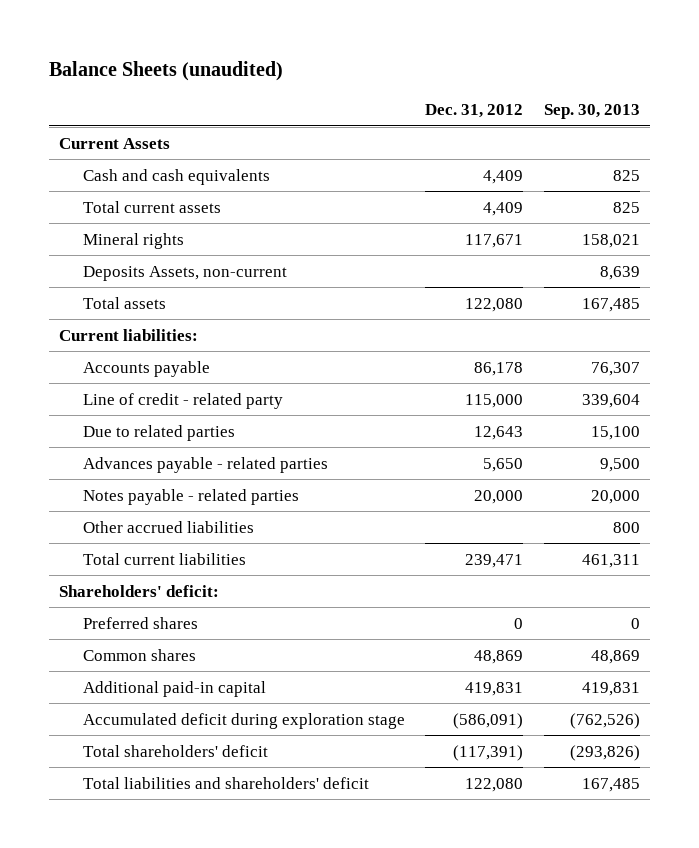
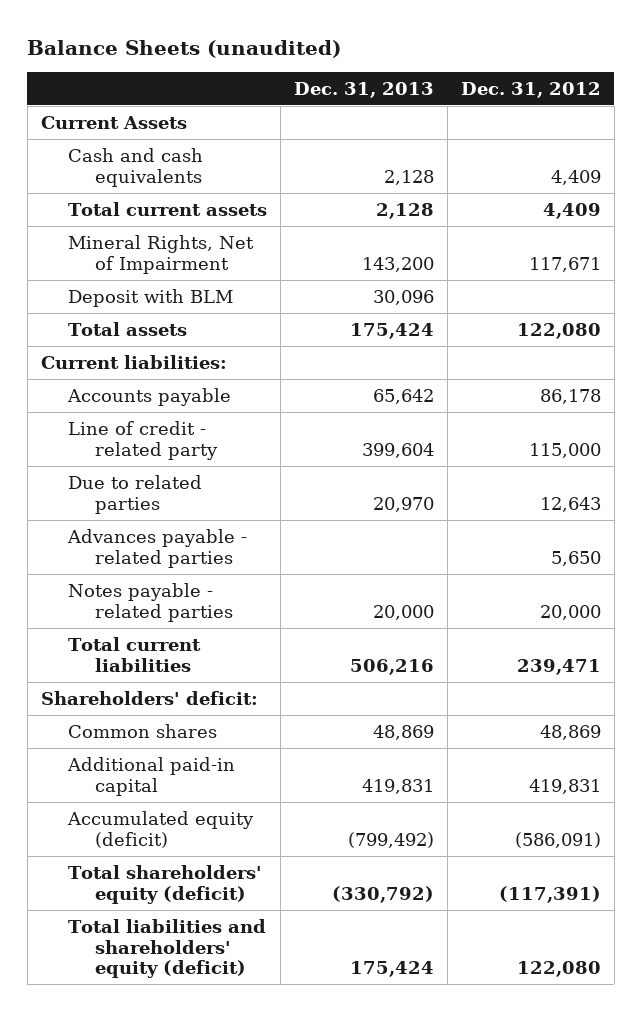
[543,103,640,119] Sep. 30, 2013 -> none
none -> [293,81,434,98] Dec. 31, 2013
[83,265,288,281] Deposits Assets, non-current -> none
[83,232,185,249] Mineral rights -> [67,234,254,274] Mineral Rights, Net of Impairment
none -> [67,288,233,307] Deposit with BLM
[83,520,255,533] Other accrued liabilities -> none
[83,616,199,629] Preferred shares -> none
[83,712,406,729] Accumulated deficit during exploration stage -> [66,810,254,848] Accumulated equity (deficit)
[83,744,269,757] Total shareholders' deficit -> [67,864,262,904] Total shareholders' equity (deficit)
[83,776,370,789] Total liabilities and shareholders' deficit -> [67,918,266,979] Total liabilities and shareholders' equity (deficit)

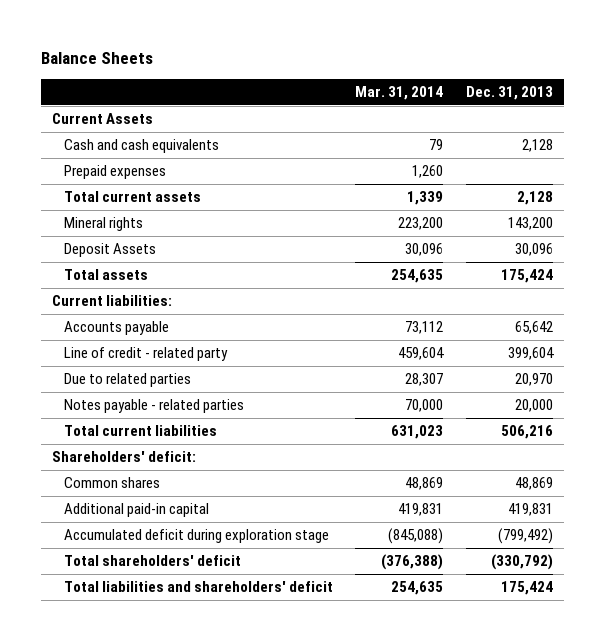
[27,39,342,58] Balance Sheets (unaudited) -> [40,51,153,64] Balance Sheets
[460,81,601,98] Dec. 31, 2012 -> none
none -> [355,85,444,100] Mar. 31, 2014
none -> [64,165,167,180] Prepaid expenses
[67,234,254,274] Mineral Rights, Net of Impairment -> [64,217,144,232] Mineral rights
[67,288,233,307] Deposit with BLM -> [64,243,157,258] Deposit Assets
[66,528,247,568] Advances payable - related parties -> none
[66,810,254,848] Accumulated equity (deficit) -> [64,529,330,544] Accumulated deficit during exploration stage
[67,864,262,904] Total shareholders' equity (deficit) -> [64,555,242,567] Total shareholders' deficit
[67,918,266,979] Total liabilities and shareholders' equity (deficit) -> [64,581,334,593] Total liabilities and shareholders' deficit

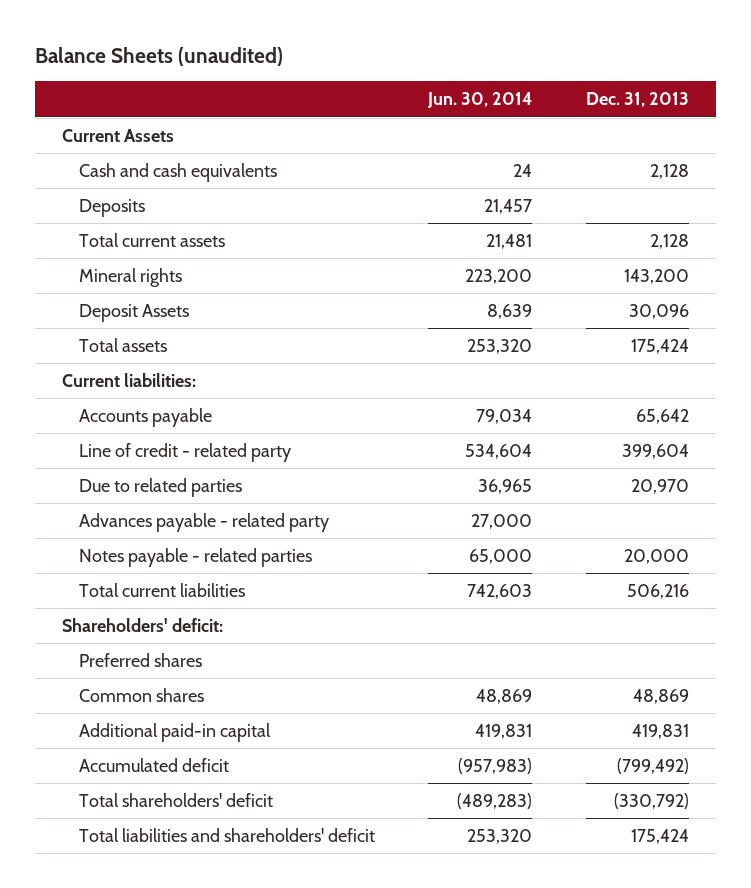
[40,51,153,64] Balance Sheets -> [34,46,283,66] Balance Sheets (unaudited)
[355,85,444,100] Mar. 31, 2014 -> none
none -> [427,92,533,109] Jun. 30, 2014
[64,165,167,180] Prepaid expenses -> none
none -> [78,199,145,218] Deposits
none -> [78,513,329,533] Advances payable - related party
none -> [78,653,202,668] Preferred shares
[64,529,330,544] Accumulated deficit during exploration stage -> [78,758,229,773] Accumulated deficit

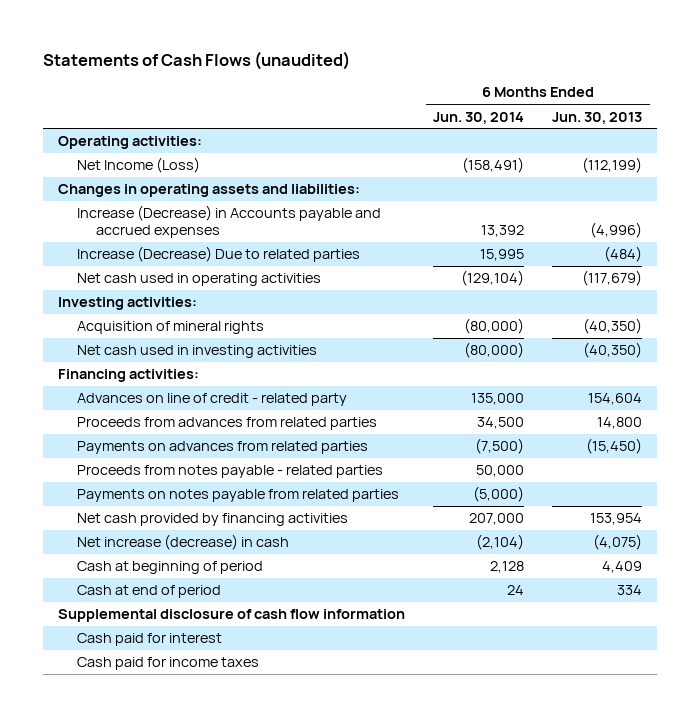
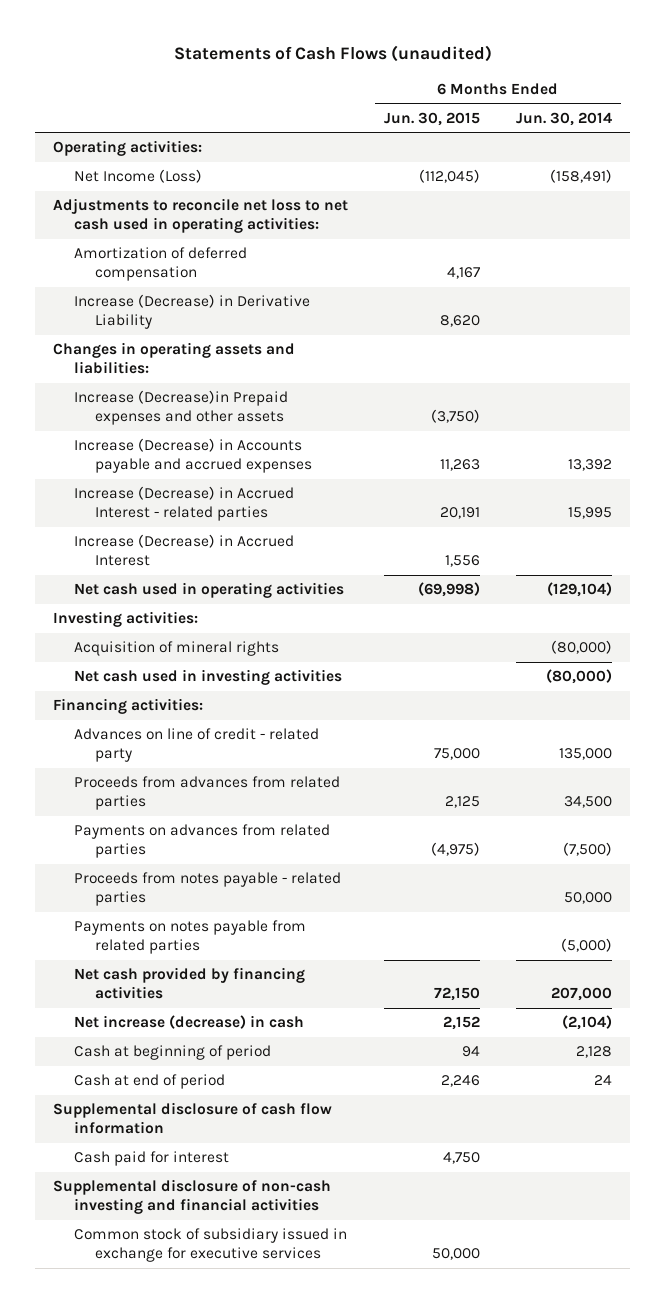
[552,111,643,124] Jun. 30, 2013 -> none
none -> [384,111,481,126] Jun. 30, 2015
none -> [53,198,349,234] Adjustments to reconcile net loss to net cash used in operating activities:
none -> [74,247,248,282] Amortization of deferred compensation
none -> [74,294,311,330] Increase (Decrease) in Derivative Liability
none -> [74,390,289,426] Increase (Decrease)in Prepaid expenses and other assets
[76,246,360,263] Increase (Decrease) Due to related parties -> [74,486,295,522] Increase (Decrease) in Accrued Interest - related parties
none -> [74,534,295,567] Increase (Decrease) in Accrued Interest
[76,657,259,671] Cash paid for income taxes -> none
none -> [53,1179,332,1215] Supplemental disclosure of non-cash investing and financial activities
none -> [74,1228,348,1263] Common stock of subsidiary issued in exchange for executive services

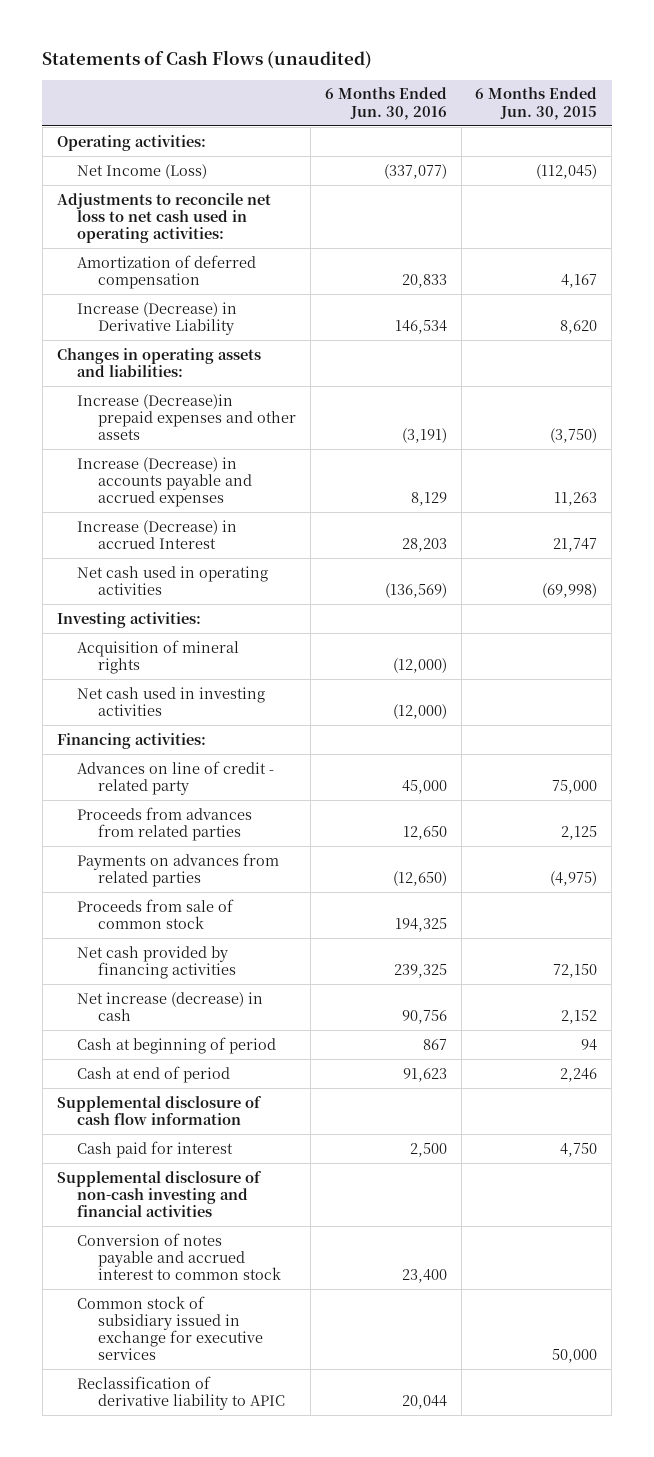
[515,111,612,126] Jun. 30, 2014 -> none
none -> [324,87,447,120] 6 Months Ended Jun. 30, 2016
[74,486,295,522] Increase (Decrease) in Accrued Interest - related parties -> none
[74,390,289,426] Increase (Decrease)in Prepaid expenses and other assets -> [77,393,297,441] Increase (Decrease)in prepaid expenses and other assets
[74,438,312,474] Increase (Decrease) in Accounts payable and accrued expenses -> [77,456,253,508] Increase (Decrease) in accounts payable and accrued expenses
[74,534,295,567] Increase (Decrease) in Accrued Interest -> [77,519,238,549] Increase (Decrease) in accrued Interest
[445,555,481,568] 1,556 -> [553,537,598,552] 21,747
[74,872,342,907] Proceeds from notes payable - related parties -> none
[74,920,307,955] Payments on notes payable from related parties -> none
none -> [77,898,235,929] Proceeds from sale of common stock
none -> [77,1232,282,1281] Conversion of notes payable and accrued interest to common stock
none -> [77,1375,286,1410] Reclassification of derivative liability to APIC

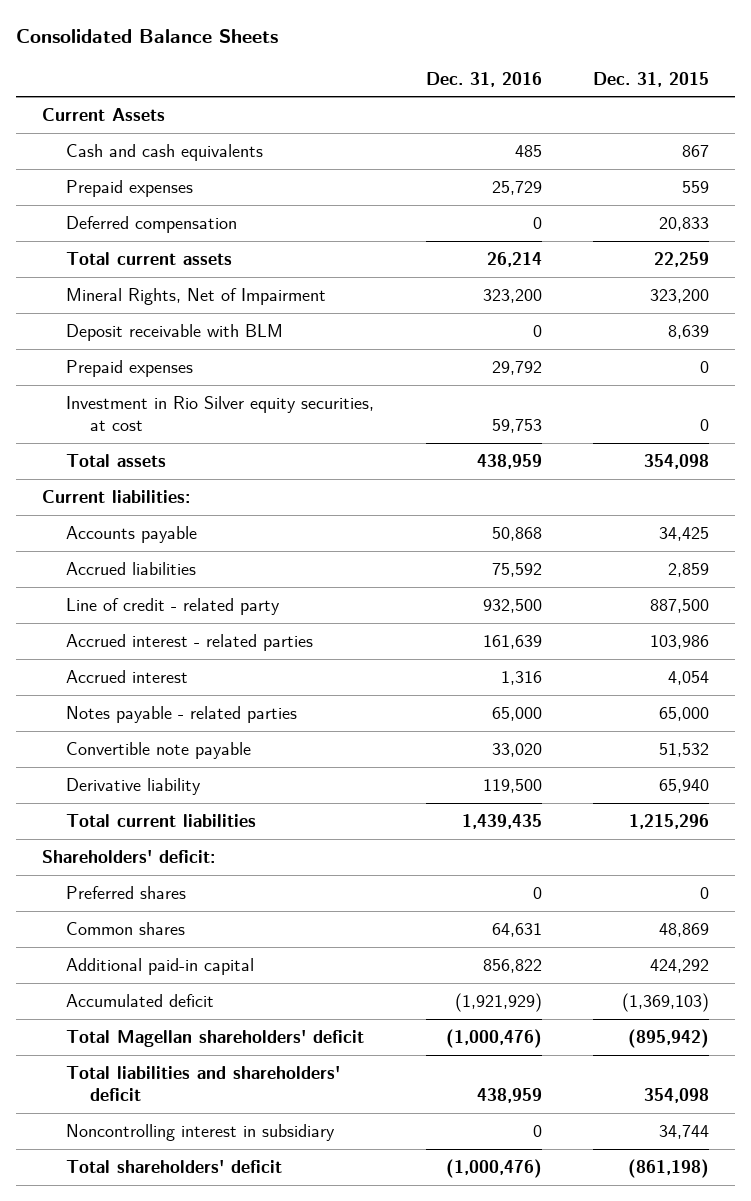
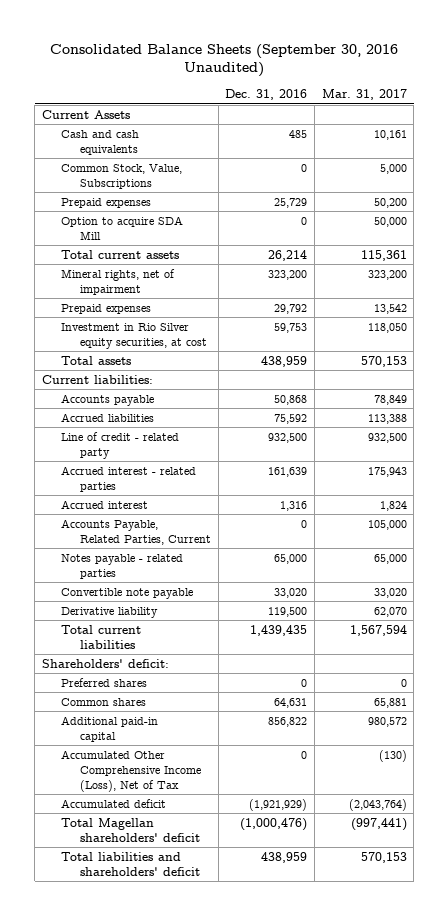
[16,29,279,44] Consolidated Balance Sheets -> [50,43,399,78] Consolidated Balance Sheets (September 30, 2016 Unaudited)
[593,71,710,87] Dec. 31, 2015 -> none
none -> [321,89,407,101] Mar. 31, 2017
none -> [60,163,182,189] Common Stock, Value, Subscriptions
[66,215,238,233] Deferred compensation -> none
none -> [60,215,183,240] Option to acquire SDA Mill
[66,323,284,341] Deposit receivable with BLM -> none
[66,287,327,305] Mineral Rights, Net of Impairment -> [60,268,175,295] Mineral rights, net of impairment
none -> [60,518,212,545] Accounts Payable, Related Parties, Current
none -> [60,749,202,792] Accumulated Other Comprehensive Income (Loss), Net of Tax
[66,1123,336,1141] Noncontrolling interest in subsidiary -> none
[66,1159,283,1173] Total shareholders' deficit -> none

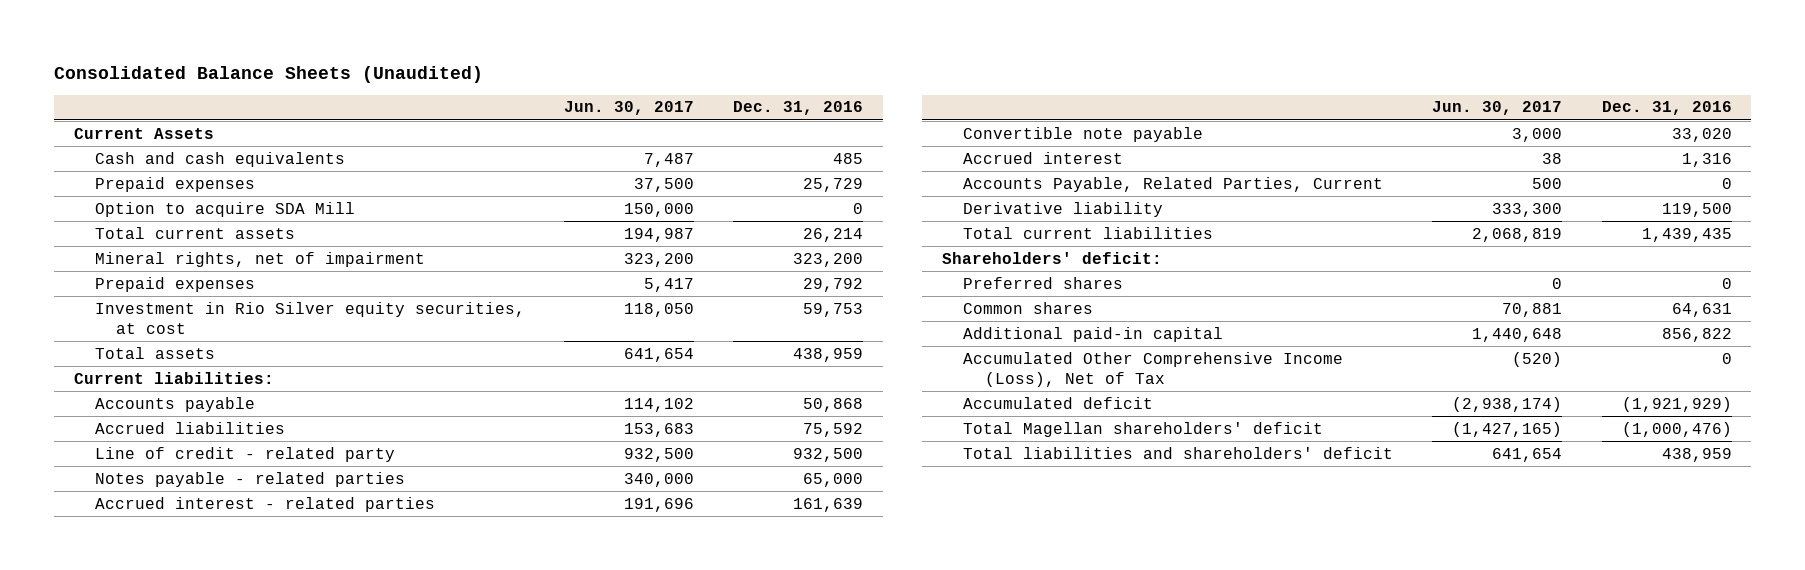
[50,43,399,78] Consolidated Balance Sheets (September 30, 2016 Unaudited) -> [54,65,484,83] Consolidated Balance Sheets (Unaudited)
[321,89,407,101] Mar. 31, 2017 -> none
none -> [564,101,695,116] Jun. 30, 2017
[60,163,182,189] Common Stock, Value, Subscriptions -> none
[60,553,183,579] Notes payable - related parties -> [95,471,406,487] Notes payable - related parties
[60,587,193,599] Convertible note payable -> [963,126,1204,142] Convertible note payable

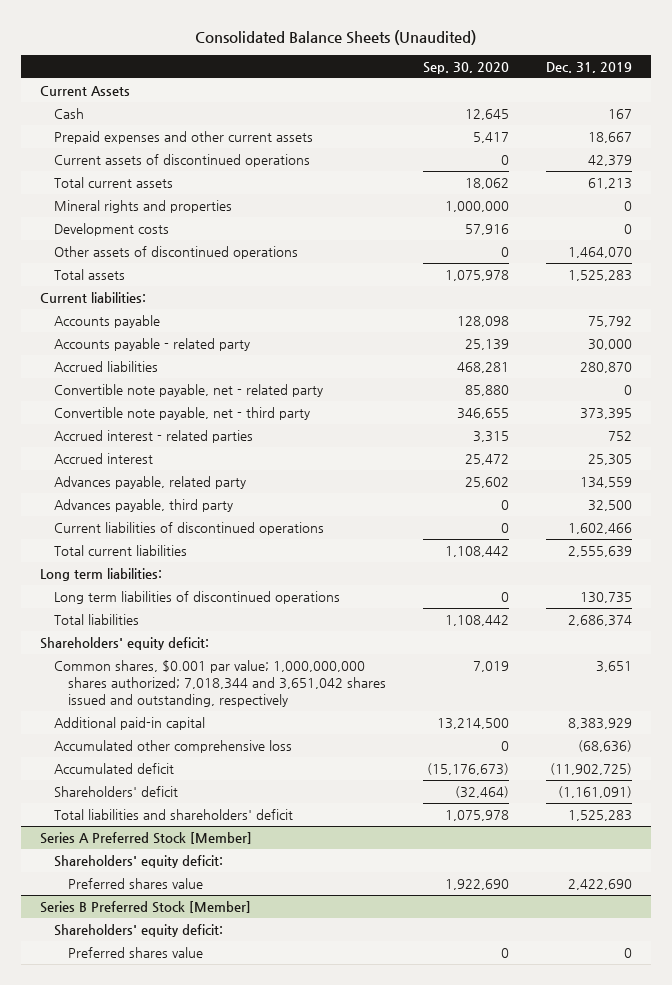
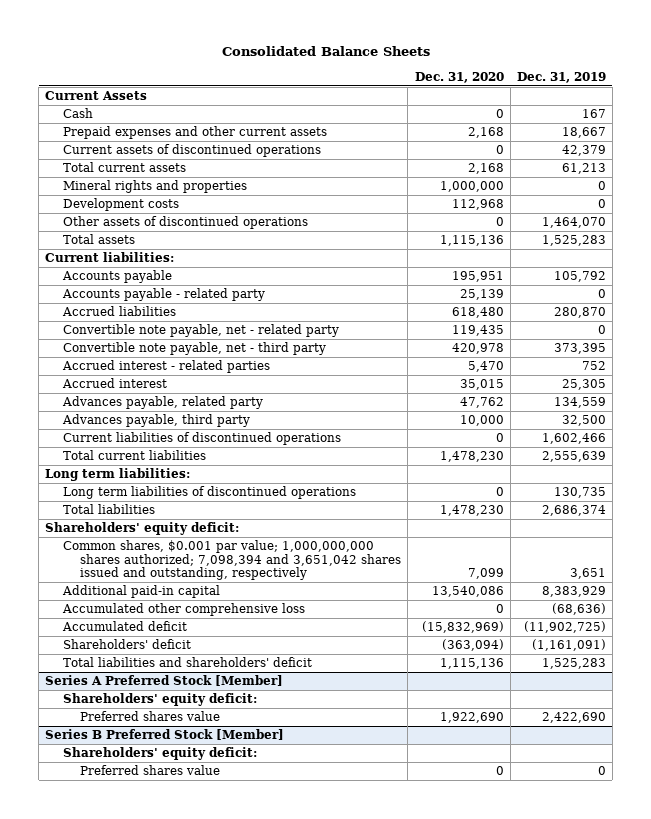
[194,29,476,45] Consolidated Balance Sheets (Unaudited) -> [221,46,430,57] Consolidated Balance Sheets
[423,61,510,74] Sep. 30, 2020 -> none
none -> [414,71,504,83] Dec. 31, 2020
[588,316,633,328] 75,792 -> [553,271,606,283] 105,792
[588,339,633,351] 30,000 -> [597,289,606,299] 0
[53,660,387,707] Common shares, $0.001 par value; 1,000,000,000 shares authorized; 7,018,344 and 3,651,042 shares issued and outstanding, respectively -> [62,540,402,581] Common shares, $0.001 par value; 1,000,000,000 shares authorized; 7,098,394 and 3,651,042 shares issued and outstanding, respectively

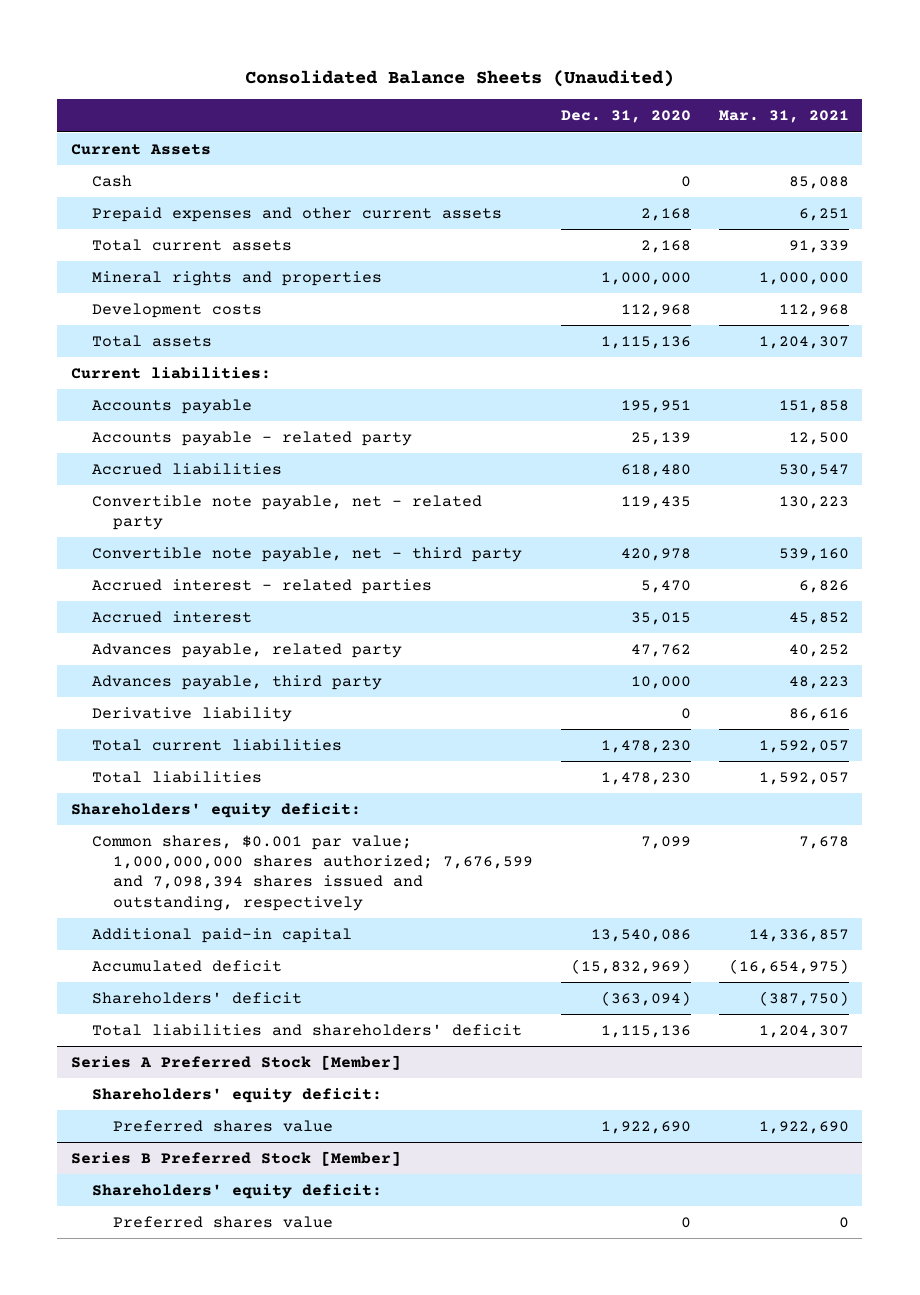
[221,46,430,57] Consolidated Balance Sheets -> [244,70,674,88] Consolidated Balance Sheets (Unaudited)
[516,71,606,83] Dec. 31, 2019 -> none
none -> [718,110,849,124] Mar. 31, 2021
[62,144,321,158] Current assets of discontinued operations -> none
[62,216,308,230] Other assets of discontinued operations -> none
[62,432,341,446] Current liabilities of discontinued operations -> none
none -> [92,706,293,722] Derivative liability
[45,468,191,482] Long term liabilities: -> none
[62,486,356,500] Long term liabilities of discontinued operations -> none
[62,540,402,581] Common shares, $0.001 par value; 1,000,000,000 shares authorized; 7,098,394 and 3,651,042 shares issued and outstanding, respectively -> [92,834,534,911] Common shares, $0.001 par value; 1,000,000,000 shares authorized; 7,676,599 and 7,098,394 shares issued and outstanding, respectively
[61,603,305,617] Accumulated other comprehensive loss -> none

